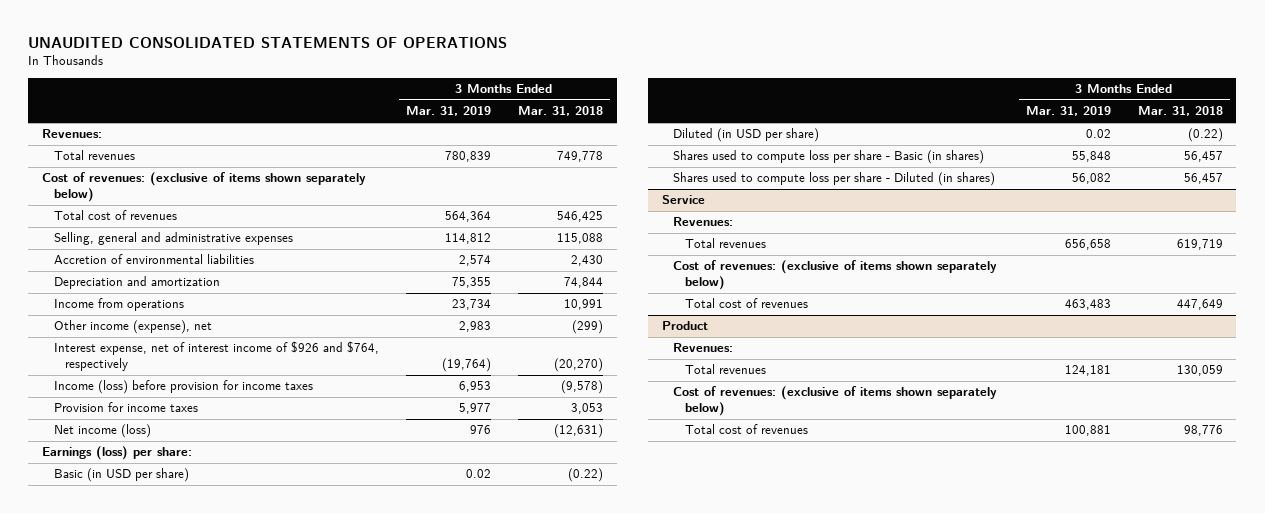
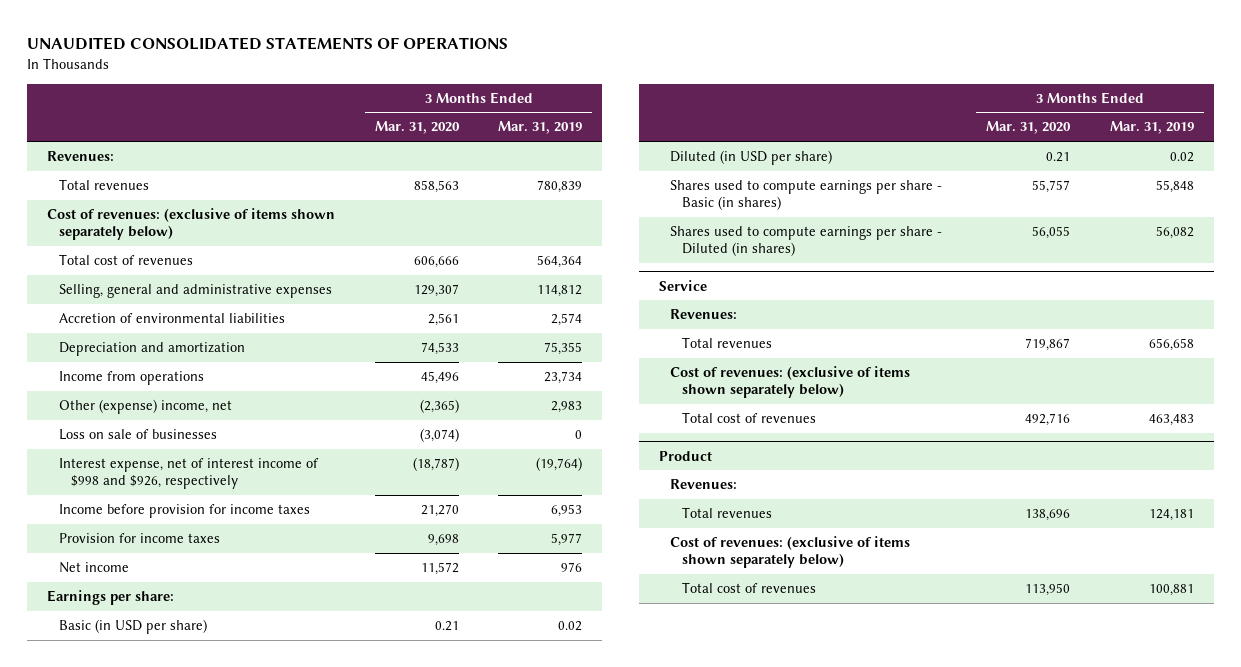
[517,106,603,117] Mar. 31, 2018 -> none
none -> [374,121,460,135] Mar. 31, 2020
[53,320,212,335] Other income (expense), net -> [58,399,232,415] Other (expense) income, net
none -> [58,429,217,441] Loss on sale of businesses
[53,341,379,372] Interest expense, net of interest income of $926 and $764, respectively -> [58,458,319,490] Interest expense, net of interest income of $998 and $926, respectively
[53,380,313,395] Income (loss) before provision for income taxes -> [58,504,310,519] Income before provision for income taxes
[53,424,151,439] Net income (loss) -> [58,562,129,574] Net income
[42,446,193,461] Earnings (loss) per share: -> [46,590,174,606] Earnings per share:
[673,150,985,165] Shares used to compute loss per share - Basic (in shares) -> [670,180,943,211] Shares used to compute earnings per share - Basic (in shares)
[673,172,996,187] Shares used to compute loss per share - Diluted (in shares) -> [670,226,943,257] Shares used to compute earnings per share - Diluted (in shares)

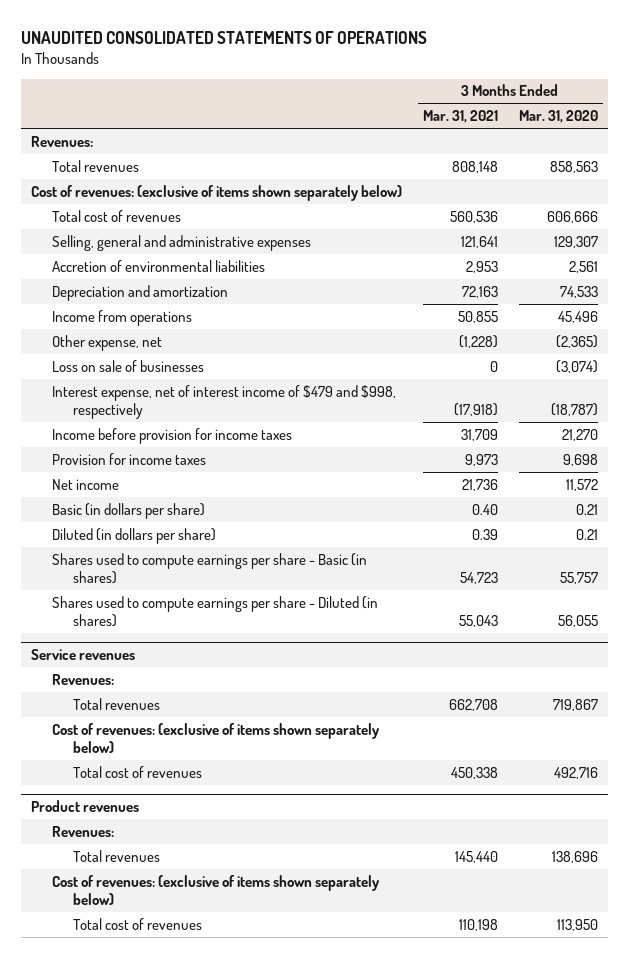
[498,121,583,135] Mar. 31, 2019 -> none
none -> [422,110,498,124] Mar. 31, 2021
[58,399,232,415] Other (expense) income, net -> [52,334,163,351] Other expense, net
[58,458,319,490] Interest expense, net of interest income of $998 and $926, respectively -> [52,384,397,420] Interest expense, net of interest income of $479 and $998, respectively
[46,590,174,606] Earnings per share: -> none
[58,619,207,635] Basic (in USD per share) -> [52,502,206,519] Basic (in dollars per share)
[670,150,833,166] Diluted (in USD per share) -> [52,527,217,544] Diluted (in dollars per share)
[658,279,707,291] Service -> [31,649,136,661] Service revenues
[658,450,712,461] Product -> [31,800,140,813] Product revenues

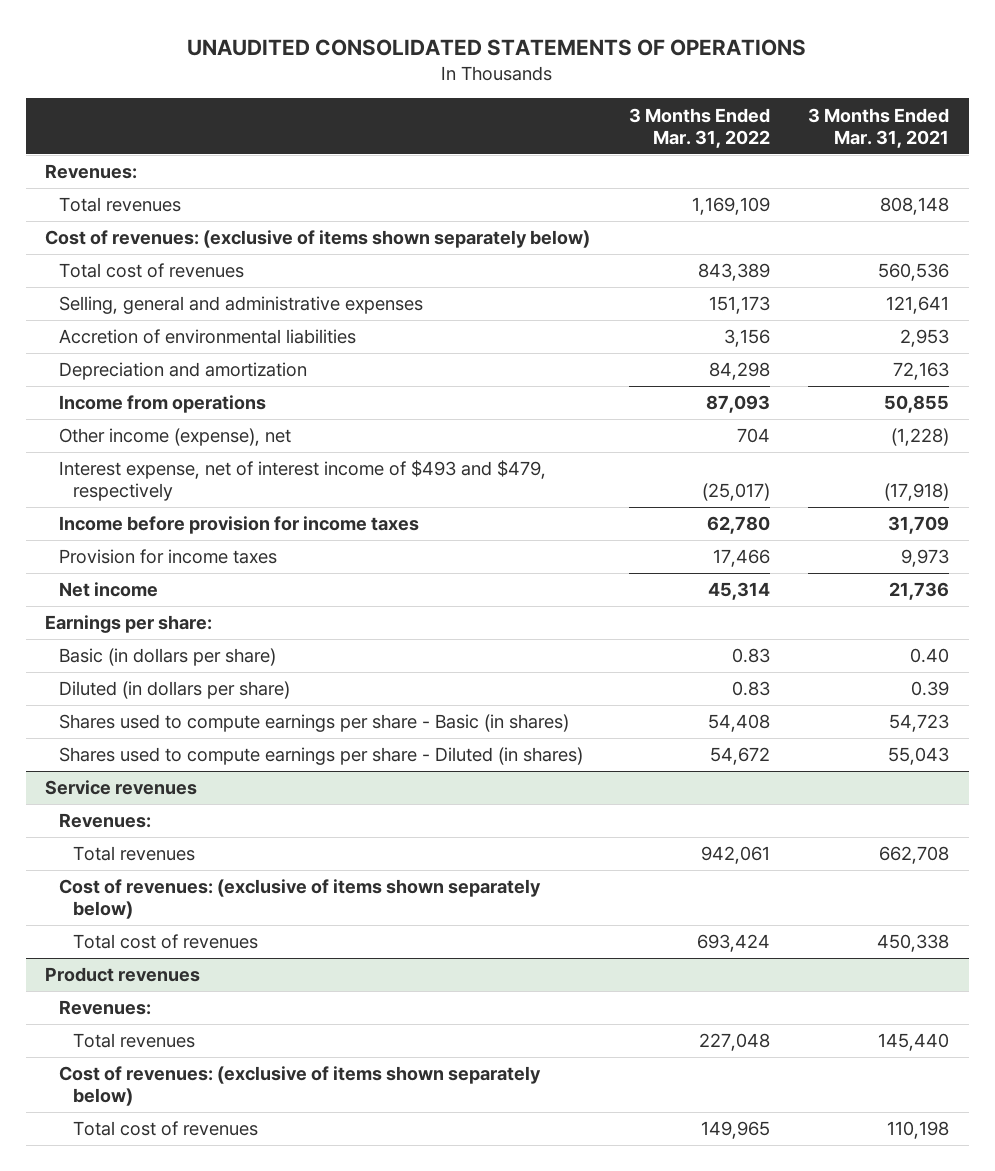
[518,110,598,124] Mar. 31, 2020 -> none
none -> [628,107,770,148] 3 Months Ended Mar. 31, 2022
[52,359,205,372] Loss on sale of businesses -> none
[52,334,163,351] Other expense, net -> [59,428,292,447] Other income (expense), net
[52,384,397,420] Interest expense, net of interest income of $479 and $998, respectively -> [59,460,547,502] Interest expense, net of interest income of $493 and $479, respectively
none -> [45,615,213,634] Earnings per share:

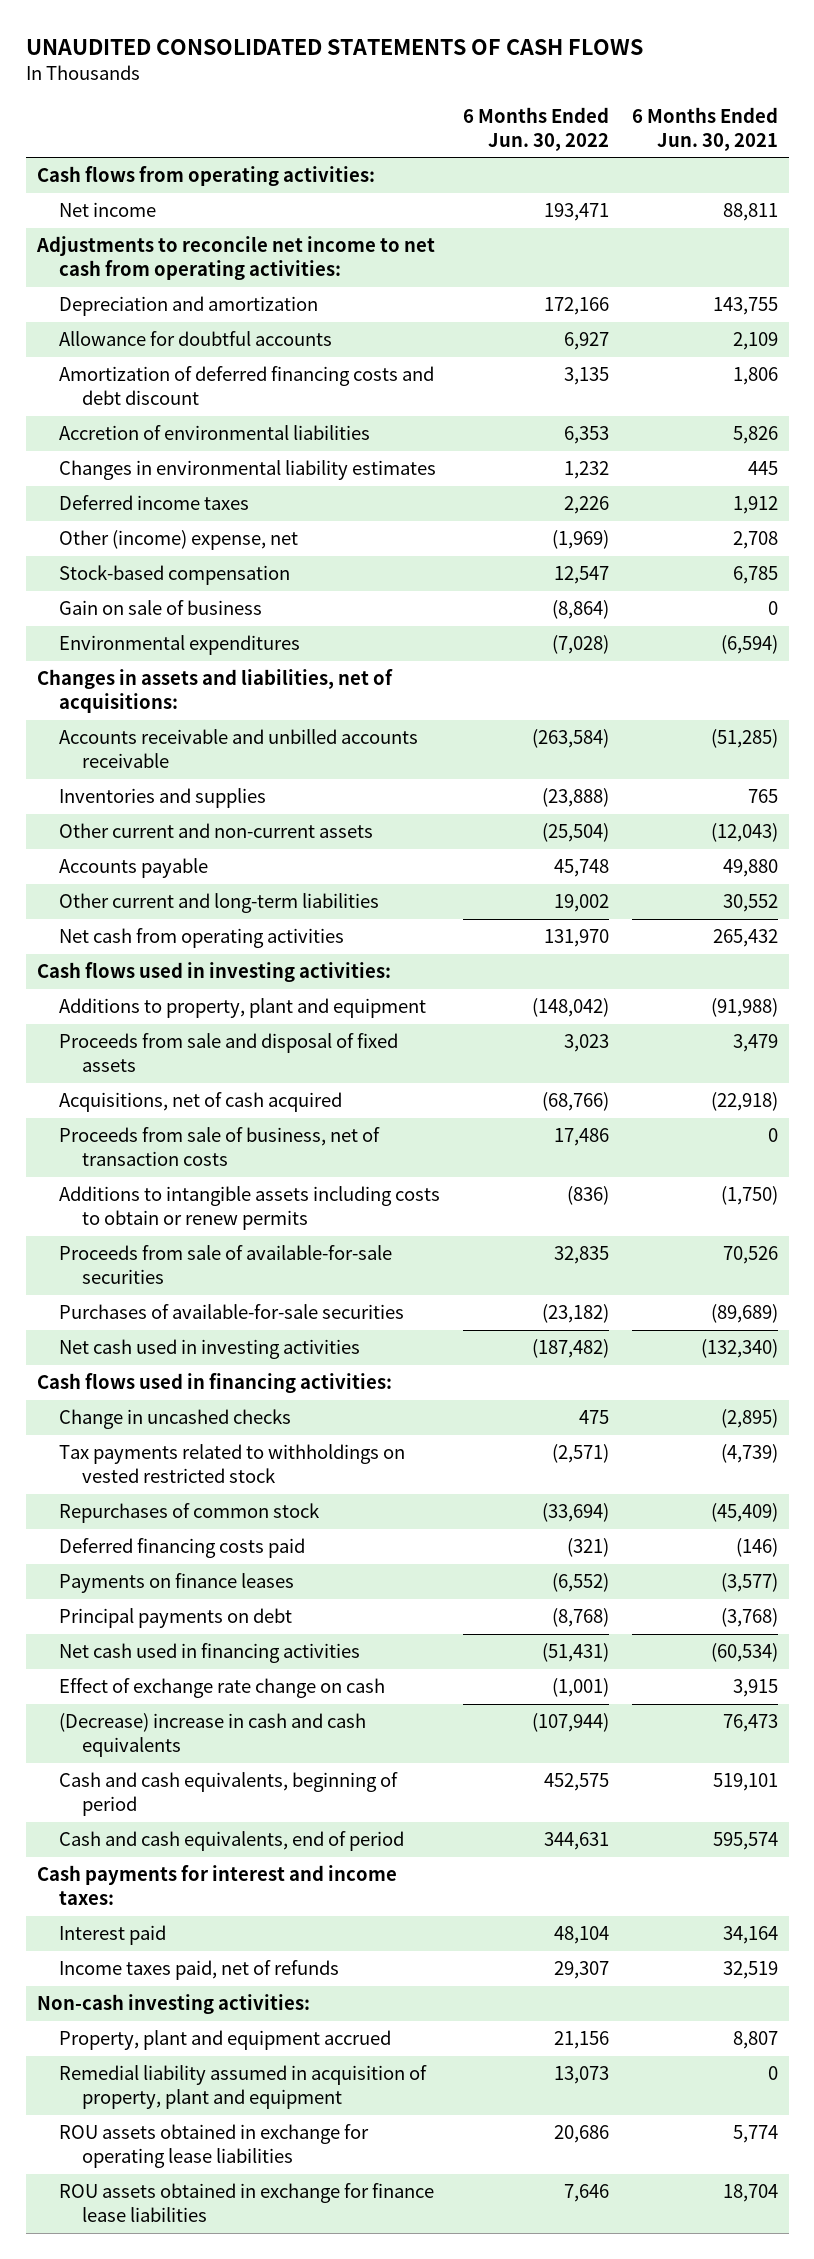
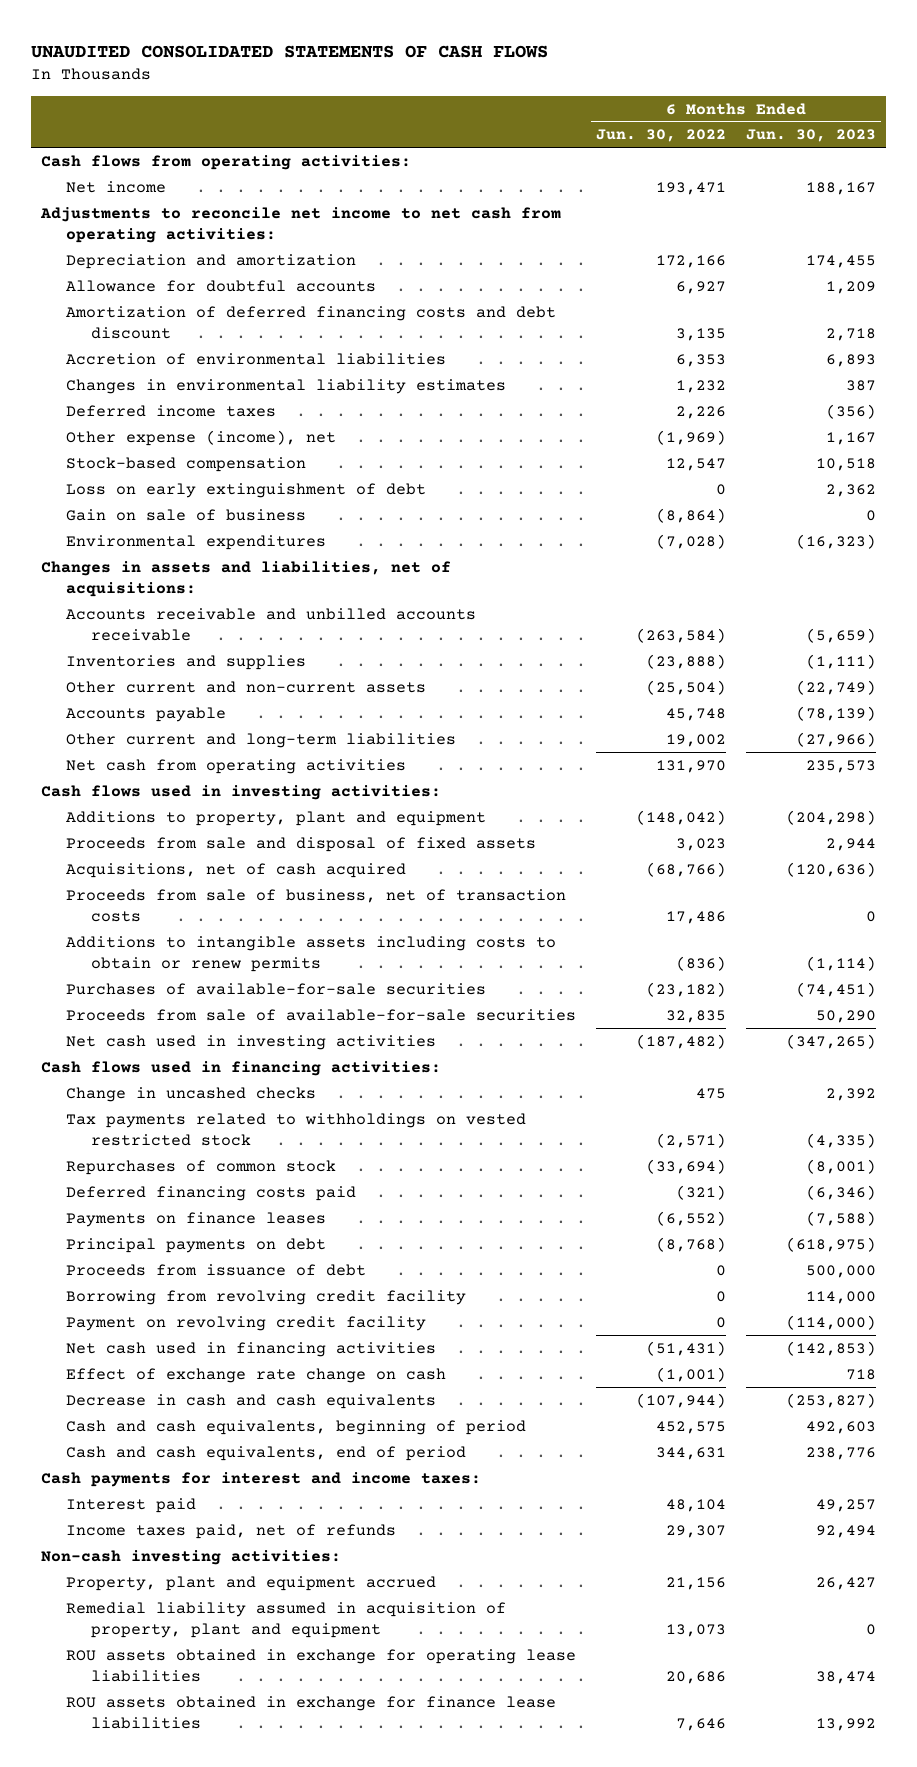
[631,106,778,151] 6 Months Ended Jun. 30, 2021 -> none
none -> [745,129,876,143] Jun. 30, 2023
[59,530,299,551] Other (income) expense, net -> [66,429,337,446] Other expense (income), net
none -> [66,482,427,498] Loss on early extinguishment of debt
[59,1245,393,1285] Proceeds from sale of available-for-sale securities -> [66,1008,577,1021] Proceeds from sale of available-for-sale securities
none -> [66,1263,367,1276] Proceeds from issuance of debt
none -> [66,1289,467,1305] Borrowing from revolving credit facility
none -> [66,1315,427,1331] Payment on revolving credit facility
[59,1713,367,1758] (Decrease) increase in cash and cash equivalents -> [66,1393,437,1409] Decrease in cash and cash equivalents

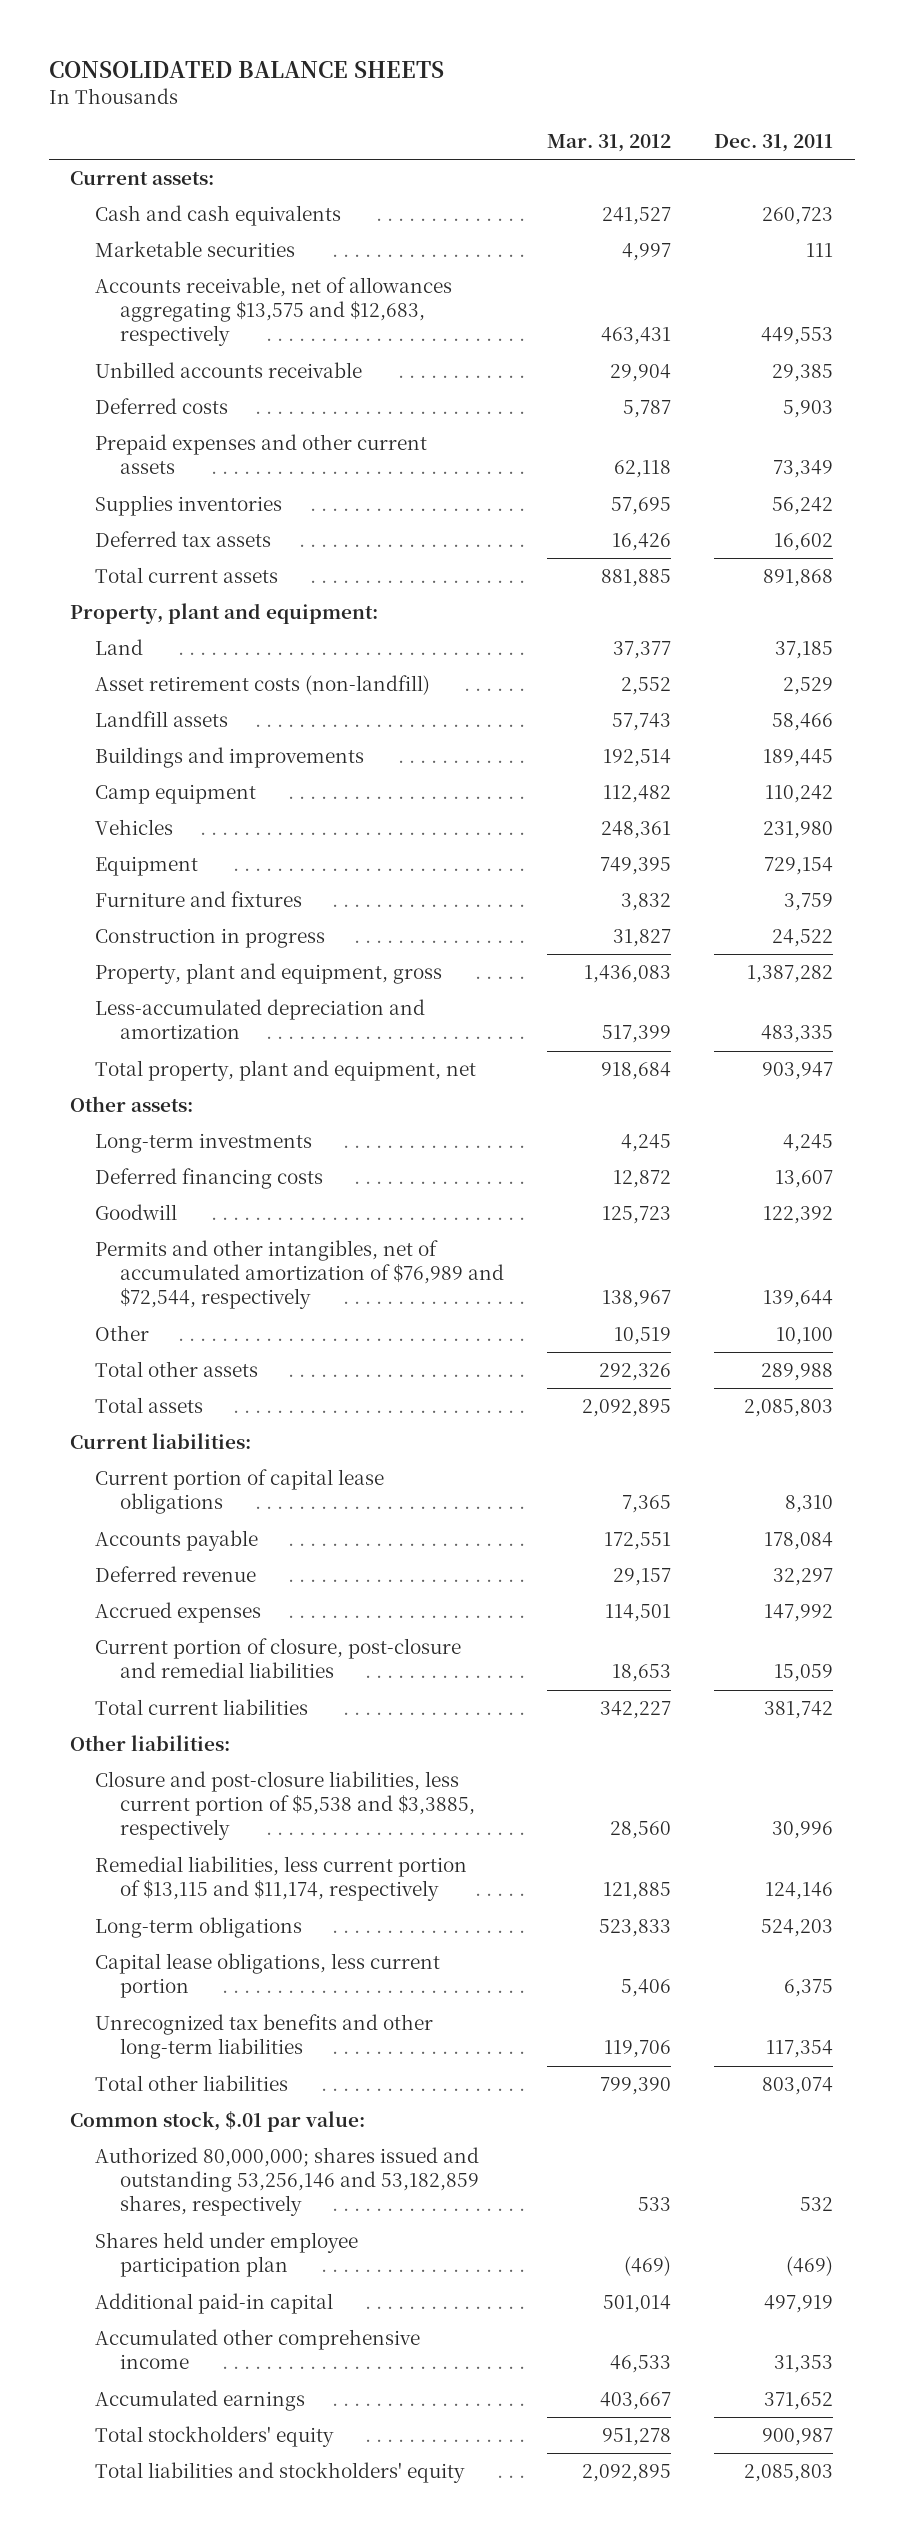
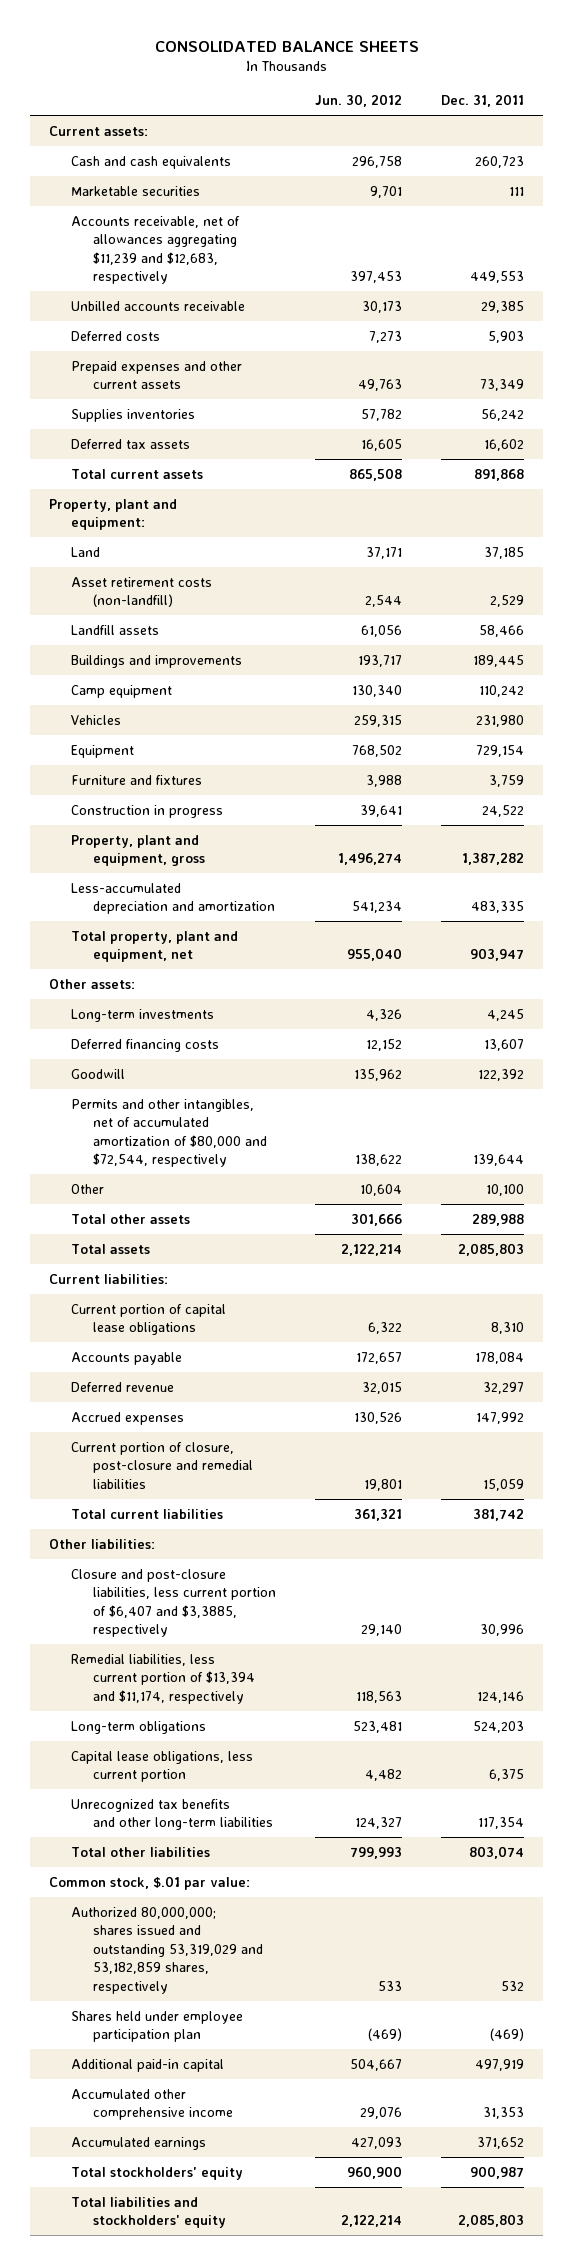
[546,133,671,152] Mar. 31, 2012 -> none
none -> [314,94,402,108] Jun. 30, 2012
[95,277,453,347] Accounts receivable, net of allowances aggregating $13,575 and $12,683, respectively -> [71,215,241,285] Accounts receivable, net of allowances aggregating $11,239 and $12,683, respectively
[95,1240,504,1310] Permits and other intangibles, net of accumulated amortization of $76,989 and $72,544, respectively -> [71,1098,267,1168] Permits and other intangibles, net of accumulated amortization of $80,000 and $72,544, respectively
[95,1771,475,1841] Closure and post-closure liabilities, less current portion of $5,538 and $3,3885, respectively -> [71,1568,276,1638] Closure and post-closure liabilities, less current portion of $6,407 and $3,3885, respectively
[95,1856,468,1902] Remedial liabilities, less current portion of $13,115 and $11,174, respectively -> [71,1653,255,1704] Remedial liabilities, less current portion of $13,394 and $11,174, respectively
[95,2147,480,2217] Authorized 80,000,000; shares issued and outstanding 53,256,146 and 53,182,859 shares, respectively -> [71,1906,263,1994] Authorized 80,000,000; shares issued and outstanding 53,319,029 and 53,182,859 shares, respectively

